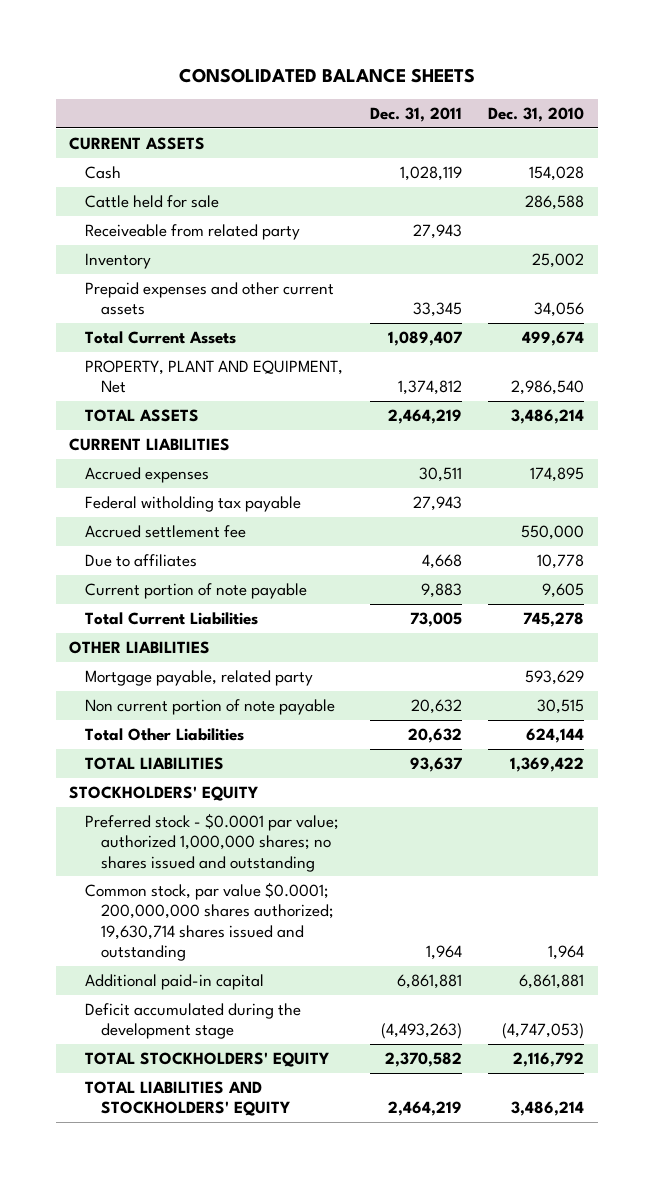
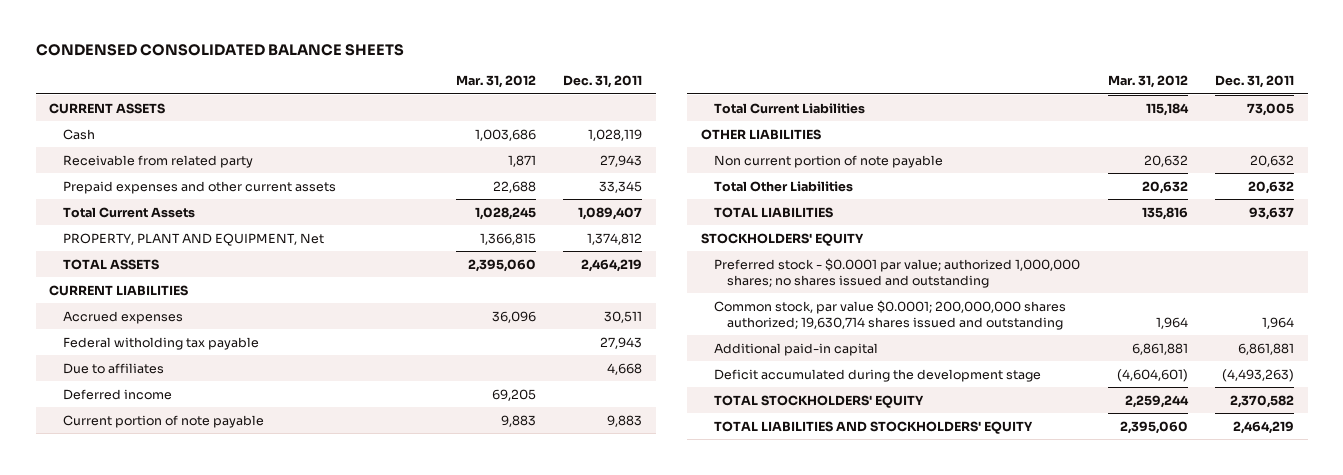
[178,68,475,84] CONSOLIDATED BALANCE SHEETS -> [35,44,404,57] CONDENSED CONSOLIDATED BALANCE SHEETS
[488,107,585,123] Dec. 31, 2010 -> none
none -> [455,75,536,89] Mar. 31, 2012
[85,194,220,208] Cattle held for sale -> none
[85,252,152,269] Inventory -> none
[85,223,301,240] Receiveable from related party -> [62,154,253,168] Receivable from related party
[85,524,247,538] Accrued settlement fee -> none
none -> [62,388,172,400] Deferred income
[85,669,314,686] Mortgage payable, related party -> none

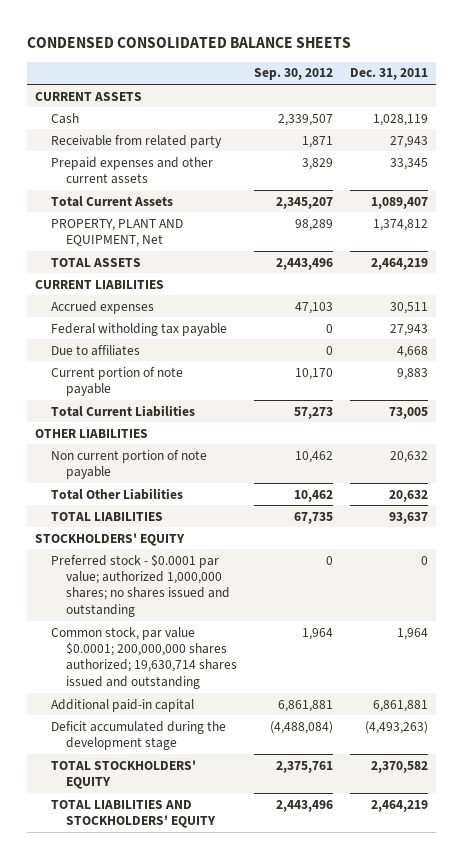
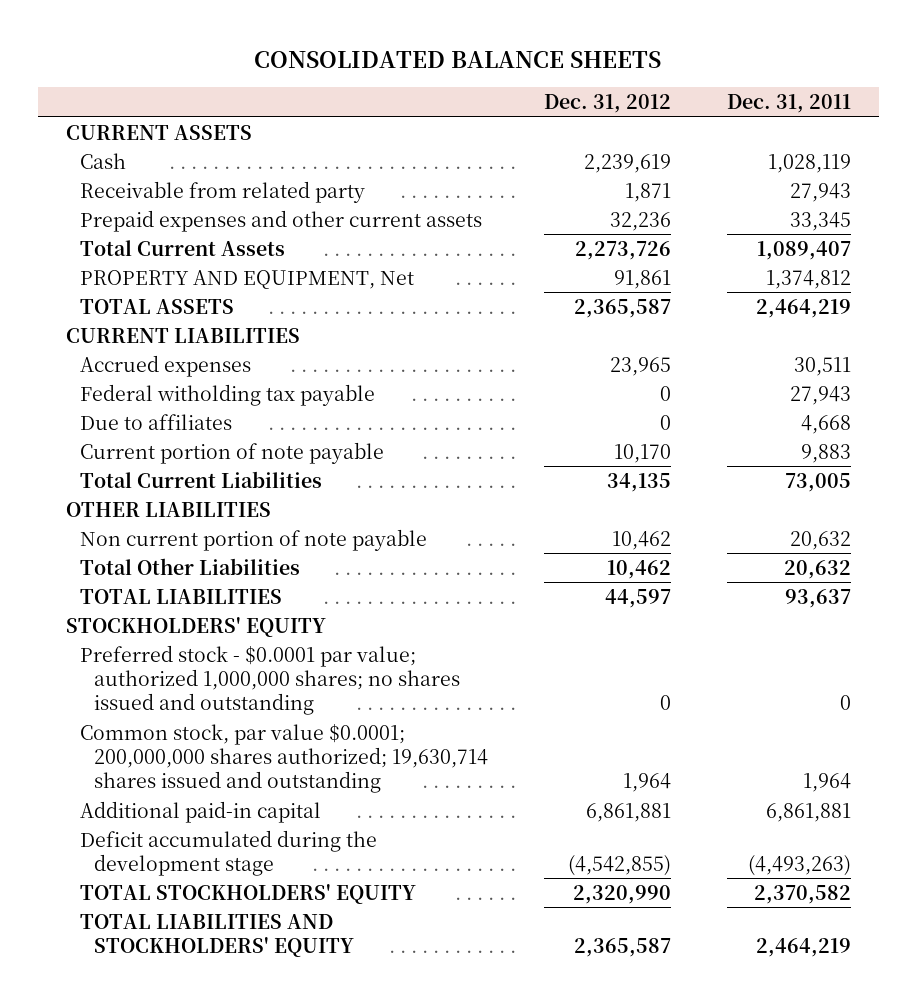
[27,37,352,49] CONDENSED CONSOLIDATED BALANCE SHEETS -> [254,50,662,68] CONSOLIDATED BALANCE SHEETS
[253,68,333,81] Sep. 30, 2012 -> none
none -> [544,94,672,114] Dec. 31, 2012
[50,218,183,248] PROPERTY, PLANT AND EQUIPMENT, Net -> [79,269,414,289] PROPERTY AND EQUIPMENT, Net

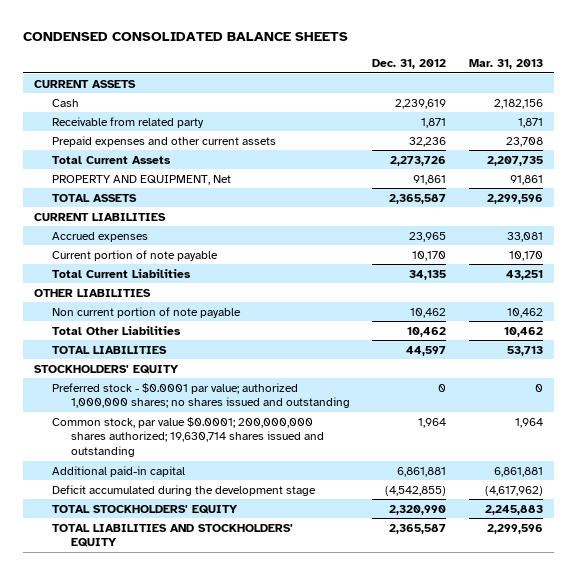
[254,50,662,68] CONSOLIDATED BALANCE SHEETS -> [22,32,348,42] CONDENSED CONSOLIDATED BALANCE SHEETS
[727,94,852,114] Dec. 31, 2011 -> none
none -> [468,59,543,70] Mar. 31, 2013
[79,383,375,406] Federal witholding tax payable -> none
[79,413,232,430] Due to affiliates -> none

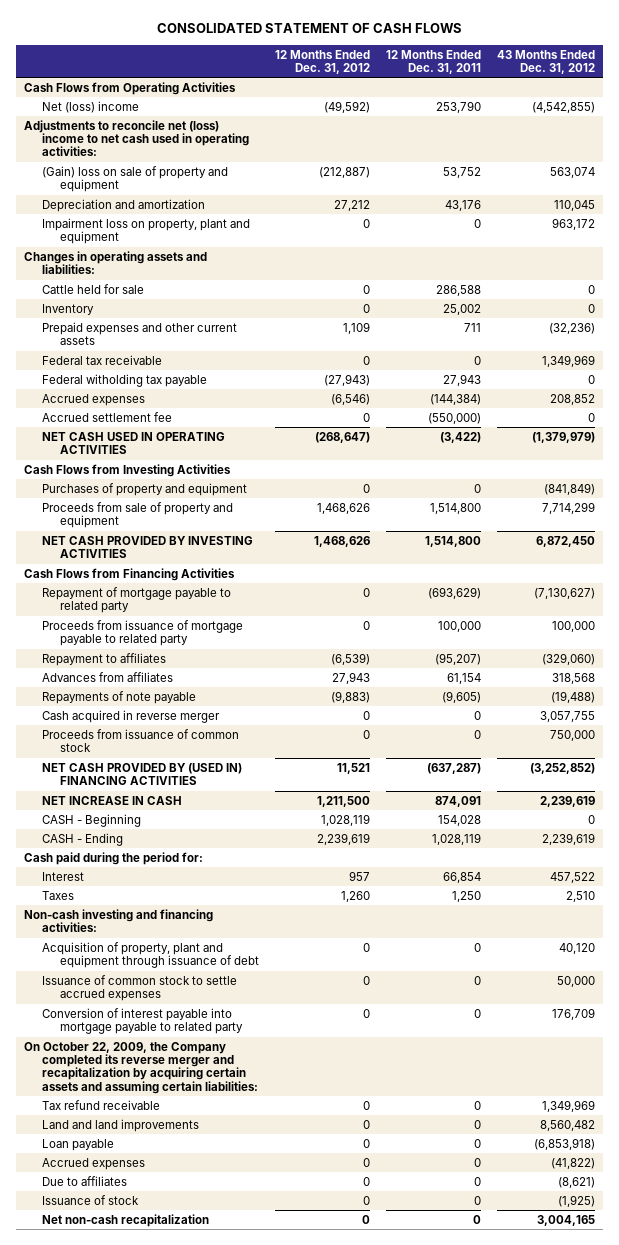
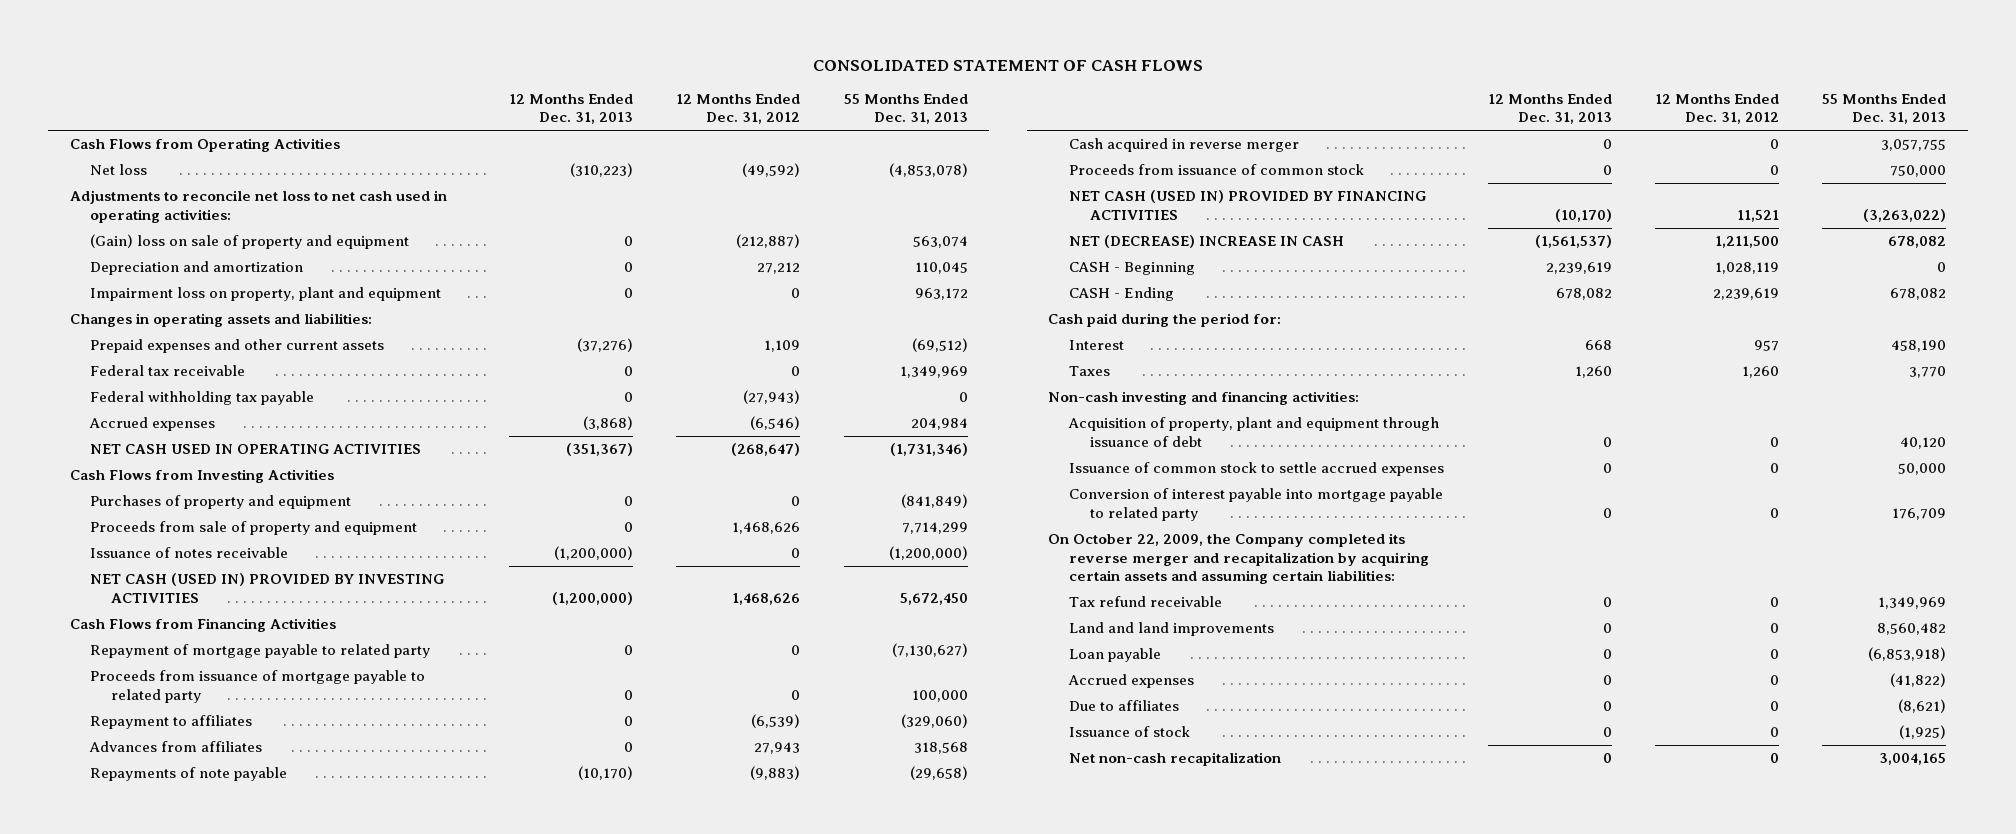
[386,49,482,74] 12 Months Ended Dec. 31, 2011 -> none
[497,49,596,74] 43 Months Ended Dec. 31, 2012 -> none
none -> [508,94,633,125] 12 Months Ended Dec. 31, 2013
none -> [843,94,968,125] 55 Months Ended Dec. 31, 2013
[41,100,139,113] Net (loss) income -> [90,164,148,176] Net loss
[23,119,249,157] Adjustments to reconcile net (loss) income to net cash used in operating activities: -> [69,190,447,223] Adjustments to reconcile net loss to net cash used in operating activities:
[41,283,144,294] Cattle held for sale -> none
[41,303,94,315] Inventory -> none
[41,373,207,387] Federal witholding tax payable -> [90,391,315,406] Federal withholding tax payable
[41,411,172,422] Accrued settlement fee -> none
none -> [90,547,289,559] Issuance of notes receivable
[41,535,253,559] NET CASH PROVIDED BY INVESTING ACTIVITIES -> [90,573,445,603] NET CASH (USED IN) PROVIDED BY INVESTING ACTIVITIES
[41,762,242,786] NET CASH PROVIDED BY (USED IN) FINANCING ACTIVITIES -> [1069,190,1427,220] NET CASH (USED IN) PROVIDED BY FINANCING ACTIVITIES
[41,795,182,805] NET INCREASE IN CASH -> [1069,235,1345,249] NET (DECREASE) INCREASE IN CASH

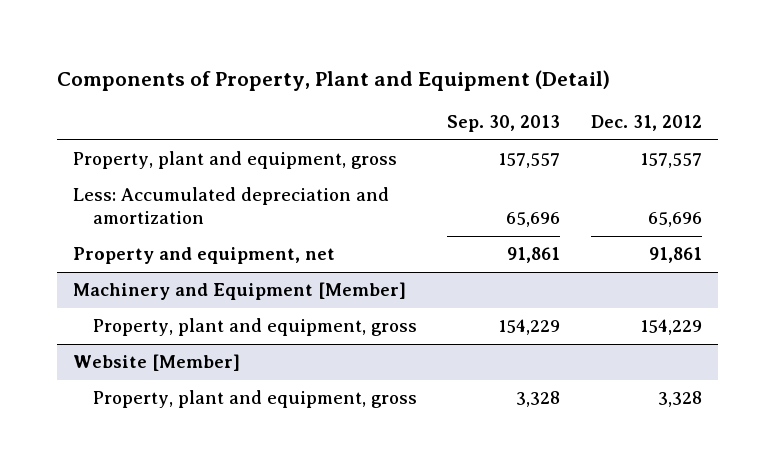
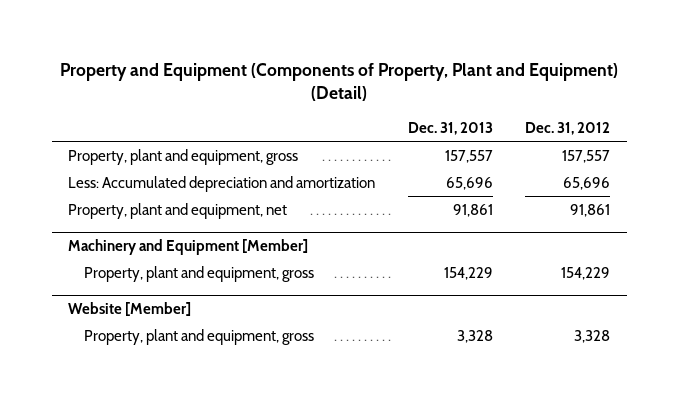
[57,69,611,91] Components of Property, Plant and Equipment (Detail) -> [60,62,619,102] Property and Equipment (Components of Property, Plant and Equipment) (Detail)
[447,115,561,133] Sep. 30, 2013 -> none
none -> [407,122,493,136] Dec. 31, 2013
[72,247,335,265] Property and equipment, net -> [68,202,288,219] Property, plant and equipment, net

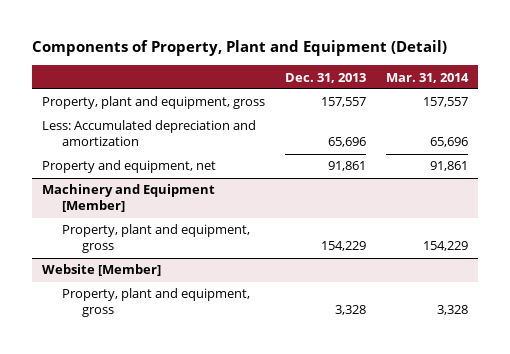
[60,62,619,102] Property and Equipment (Components of Property, Plant and Equipment) (Detail) -> [32,40,448,57] Components of Property, Plant and Equipment (Detail)
[525,122,611,136] Dec. 31, 2012 -> none
none -> [385,72,469,83] Mar. 31, 2014
[68,202,288,219] Property, plant and equipment, net -> [42,160,217,174] Property and equipment, net

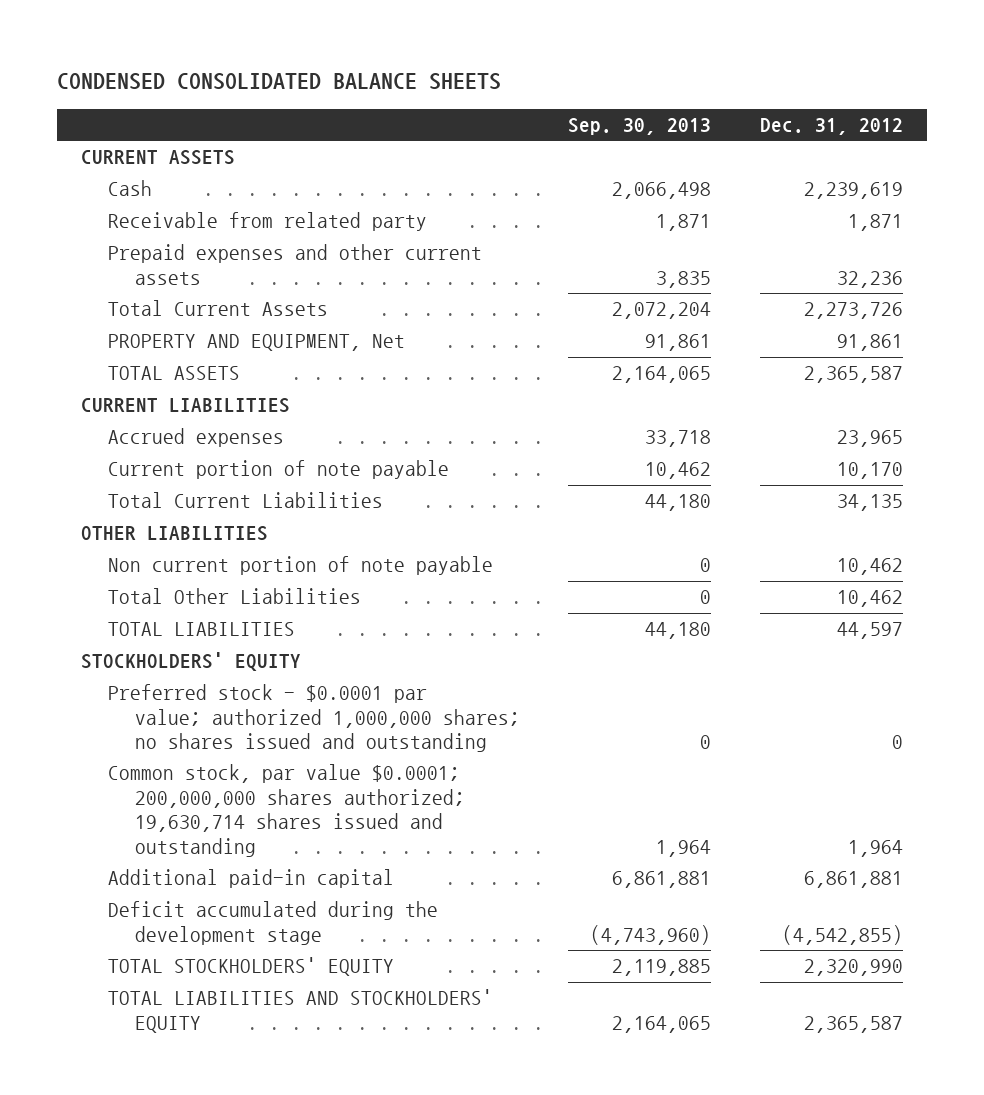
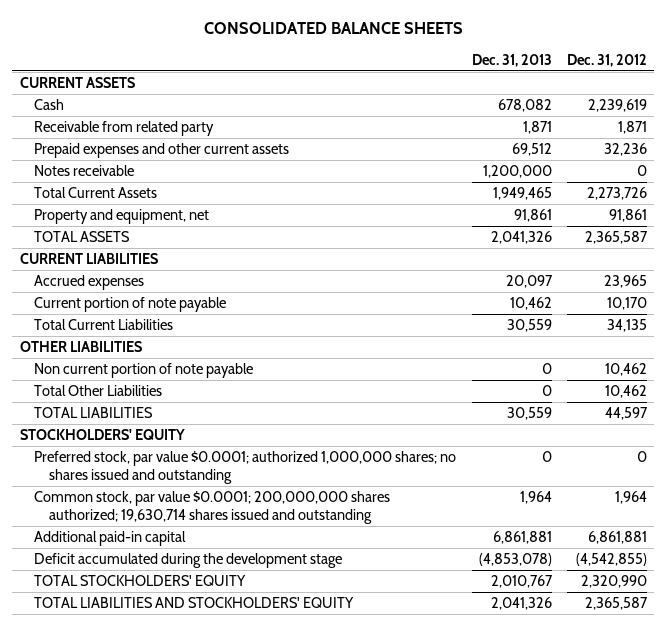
[56,73,501,91] CONDENSED CONSOLIDATED BALANCE SHEETS -> [204,22,464,35] CONSOLIDATED BALANCE SHEETS
[568,118,712,136] Sep. 30, 2013 -> none
none -> [471,53,552,67] Dec. 31, 2013
none -> [34,165,135,177] Notes receivable
[108,334,406,352] PROPERTY AND EQUIPMENT, Net -> [34,209,210,225] Property and equipment, net
[108,684,520,753] Preferred stock - $0.0001 par value; authorized 1,000,000 shares; no shares issued and outstanding -> [34,451,457,485] Preferred stock, par value $0.0001; authorized 1,000,000 shares; no shares issued and outstanding

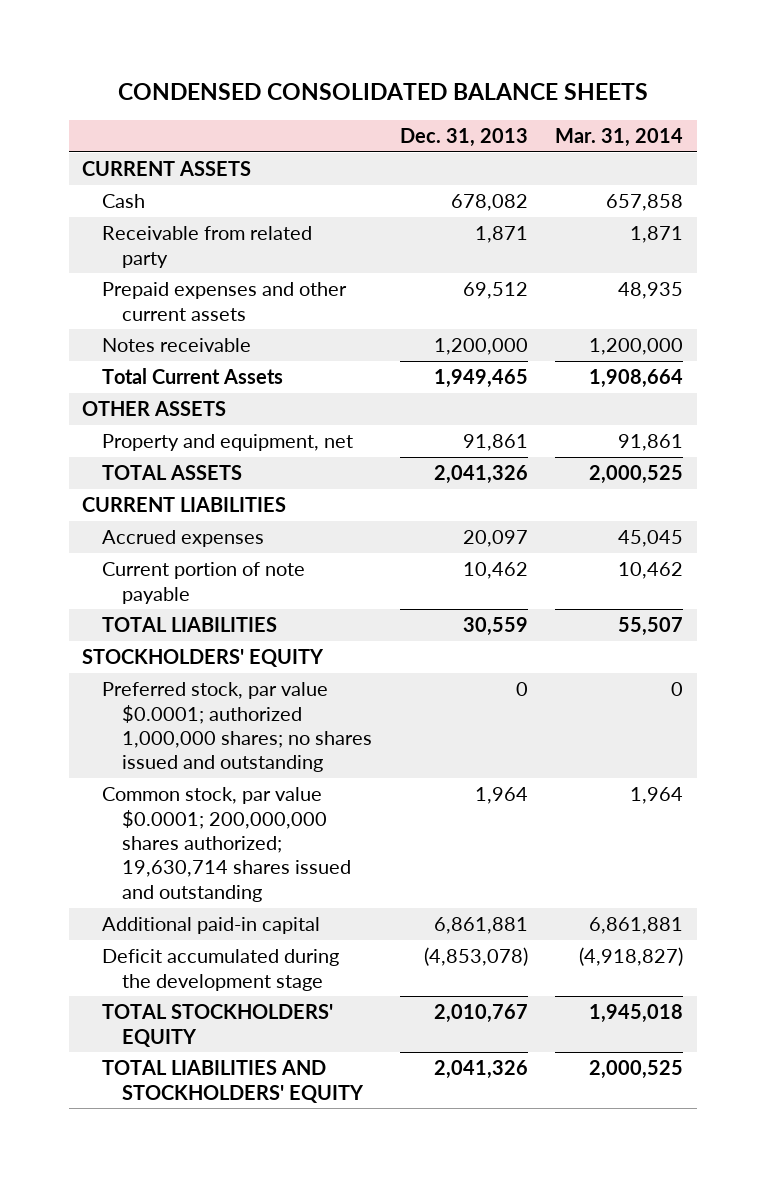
[204,22,464,35] CONSOLIDATED BALANCE SHEETS -> [117,82,648,100] CONDENSED CONSOLIDATED BALANCE SHEETS
[566,53,647,67] Dec. 31, 2012 -> none
none -> [555,127,684,147] Mar. 31, 2014
none -> [82,401,227,417] OTHER ASSETS
[34,319,174,331] Total Current Liabilities -> none
[19,341,142,353] OTHER LIABILITIES -> none
[34,363,254,379] Non current portion of note payable -> none
[34,385,163,397] Total Other Liabilities -> none

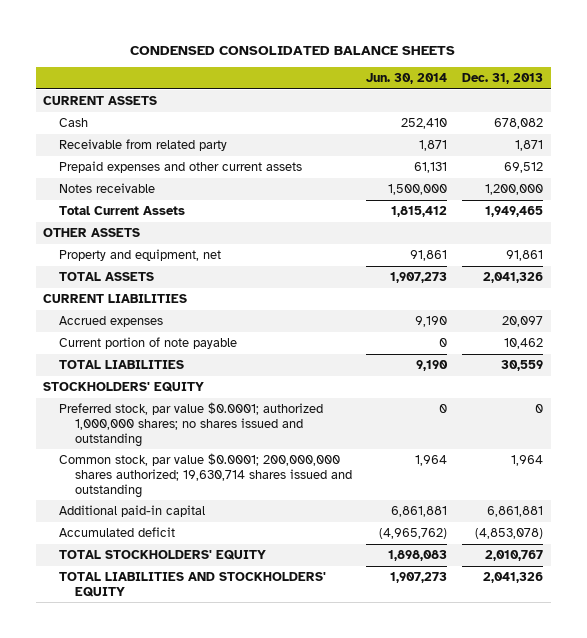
[555,127,684,147] Mar. 31, 2014 -> none
none -> [366,73,448,85] Jun. 30, 2014
[102,949,340,991] Deficit accumulated during the development stage -> [59,526,176,537] Accumulated deficit

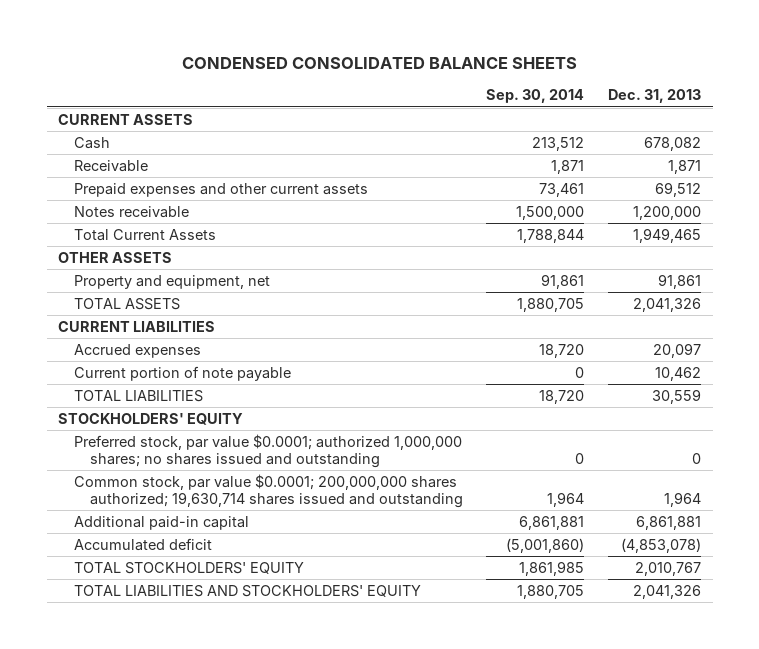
[366,73,448,85] Jun. 30, 2014 -> none
none -> [486,89,585,104] Sep. 30, 2014
[59,138,228,151] Receivable from related party -> [74,159,149,172] Receivable

